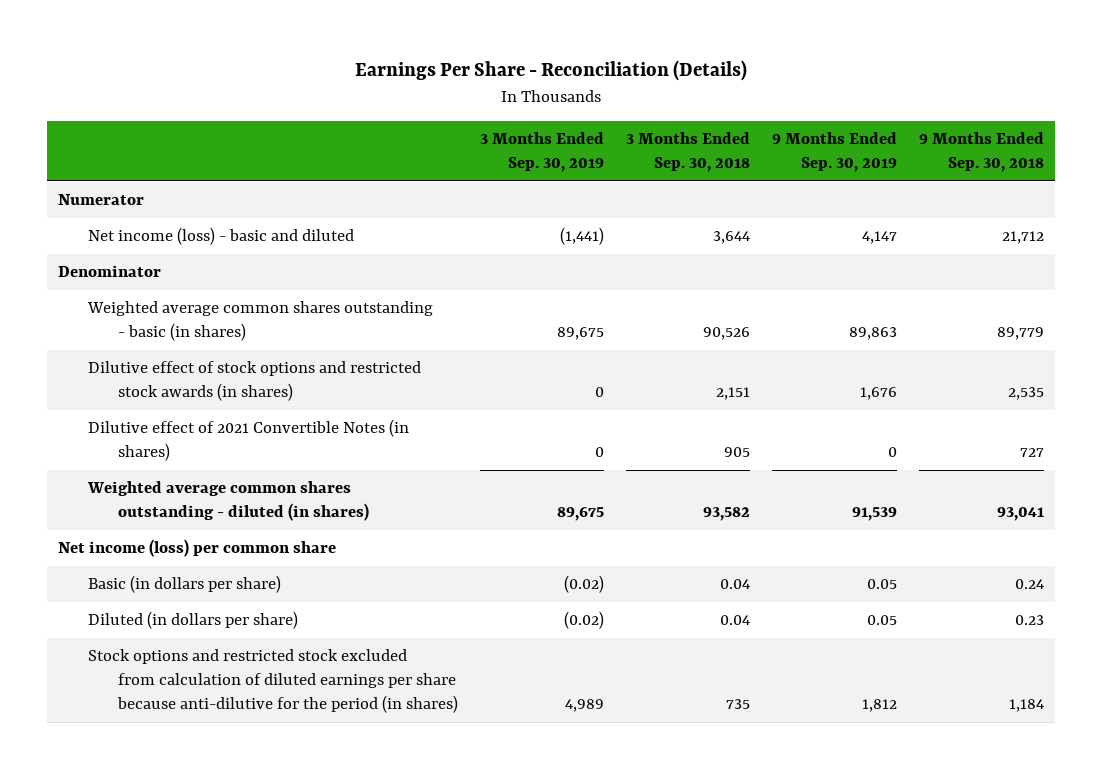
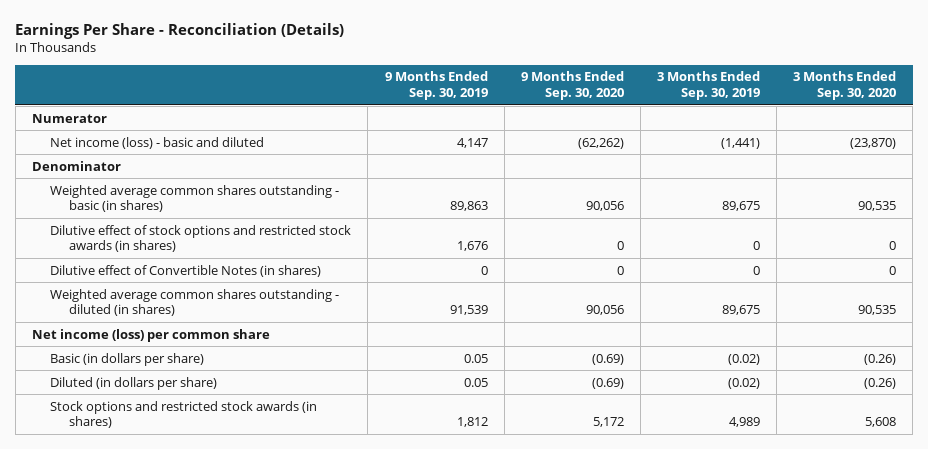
[625,132,750,173] 3 Months Ended Sep. 30, 2018 -> none
[919,132,1045,173] 9 Months Ended Sep. 30, 2018 -> none
none -> [520,71,624,101] 9 Months Ended Sep. 30, 2020
none -> [793,71,897,101] 3 Months Ended Sep. 30, 2020
[87,419,409,462] Dilutive effect of 2021 Convertible Notes (in shares) -> [50,264,322,277] Dilutive effect of Convertible Notes (in shares)
[87,649,458,714] Stock options and restricted stock excluded from calculation of diluted earnings per share because anti-dilutive for the period (in shares) -> [50,400,318,429] Stock options and restricted stock awards (in shares)

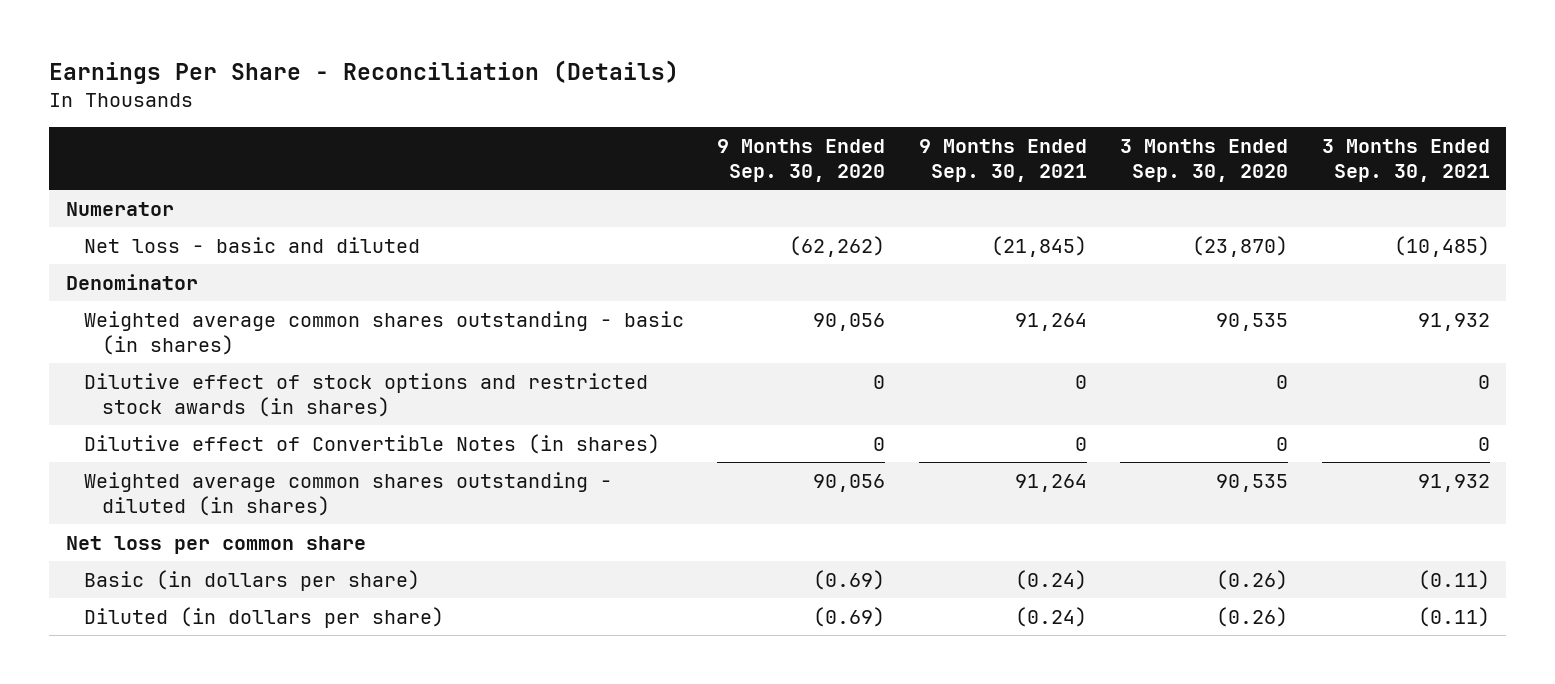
[384,71,488,101] 9 Months Ended Sep. 30, 2019 -> none
[656,71,760,101] 3 Months Ended Sep. 30, 2019 -> none
none -> [918,138,1087,183] 9 Months Ended Sep. 30, 2021
none -> [1321,138,1490,183] 3 Months Ended Sep. 30, 2021
[50,136,265,149] Net income (loss) - basic and diluted -> [83,236,420,253] Net loss - basic and diluted
[31,328,270,342] Net income (loss) per common share -> [65,535,366,554] Net loss per common share
[50,400,318,429] Stock options and restricted stock awards (in shares) -> none

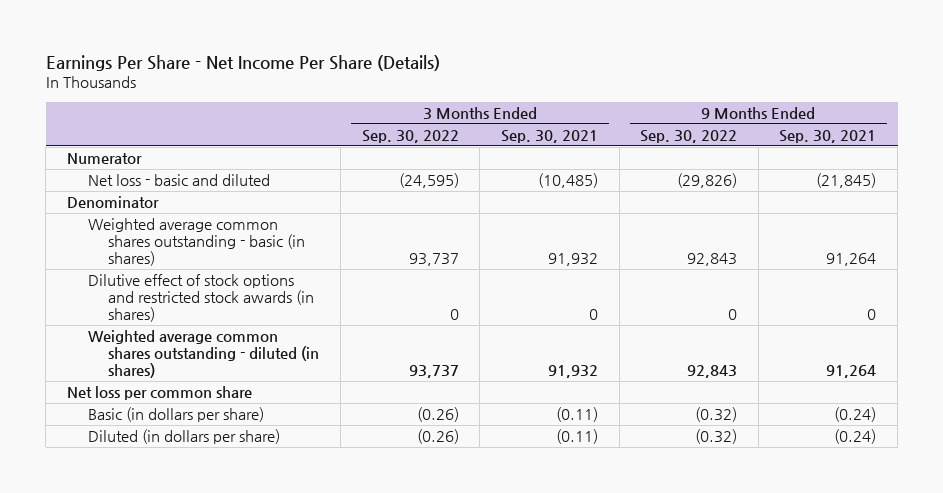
[48,59,679,84] Earnings Per Share - Reconciliation (Details) -> [45,54,440,71] Earnings Per Share - Net Income Per Share (Details)
[717,138,886,183] 9 Months Ended Sep. 30, 2020 -> none
[1120,138,1289,183] 3 Months Ended Sep. 30, 2020 -> none
none -> [361,129,459,143] Sep. 30, 2022
none -> [640,129,738,143] Sep. 30, 2022
[83,433,660,454] Dilutive effect of Convertible Notes (in shares) -> none

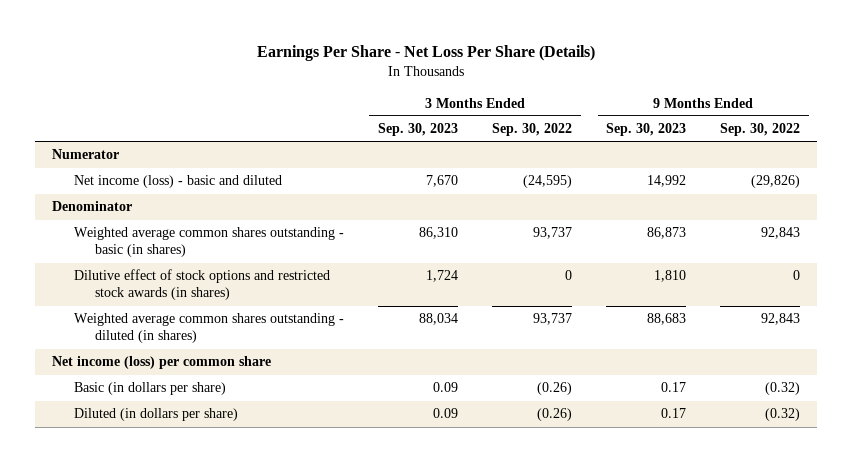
[45,54,440,71] Earnings Per Share - Net Income Per Share (Details) -> [257,45,596,62] Earnings Per Share - Net Loss Per Share (Details)
[500,129,598,143] Sep. 30, 2021 -> none
[779,129,877,143] Sep. 30, 2021 -> none
none -> [377,123,458,137] Sep. 30, 2023
none -> [606,123,687,137] Sep. 30, 2023
[87,174,270,187] Net loss - basic and diluted -> [73,175,282,189] Net income (loss) - basic and diluted
[66,386,252,401] Net loss per common share -> [52,356,272,370] Net income (loss) per common share

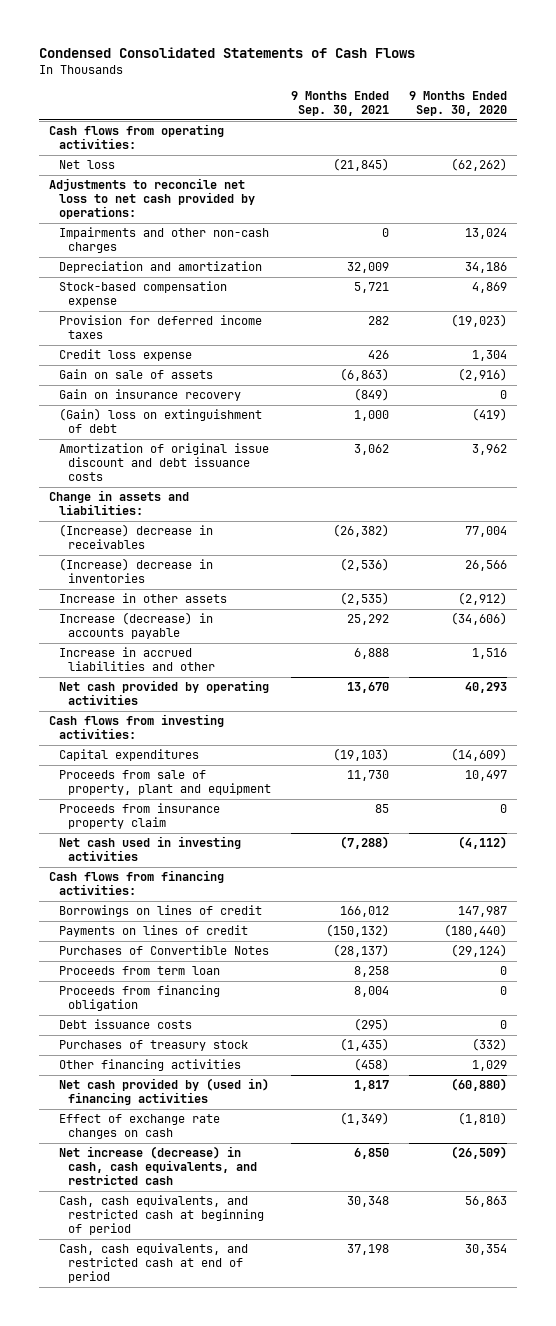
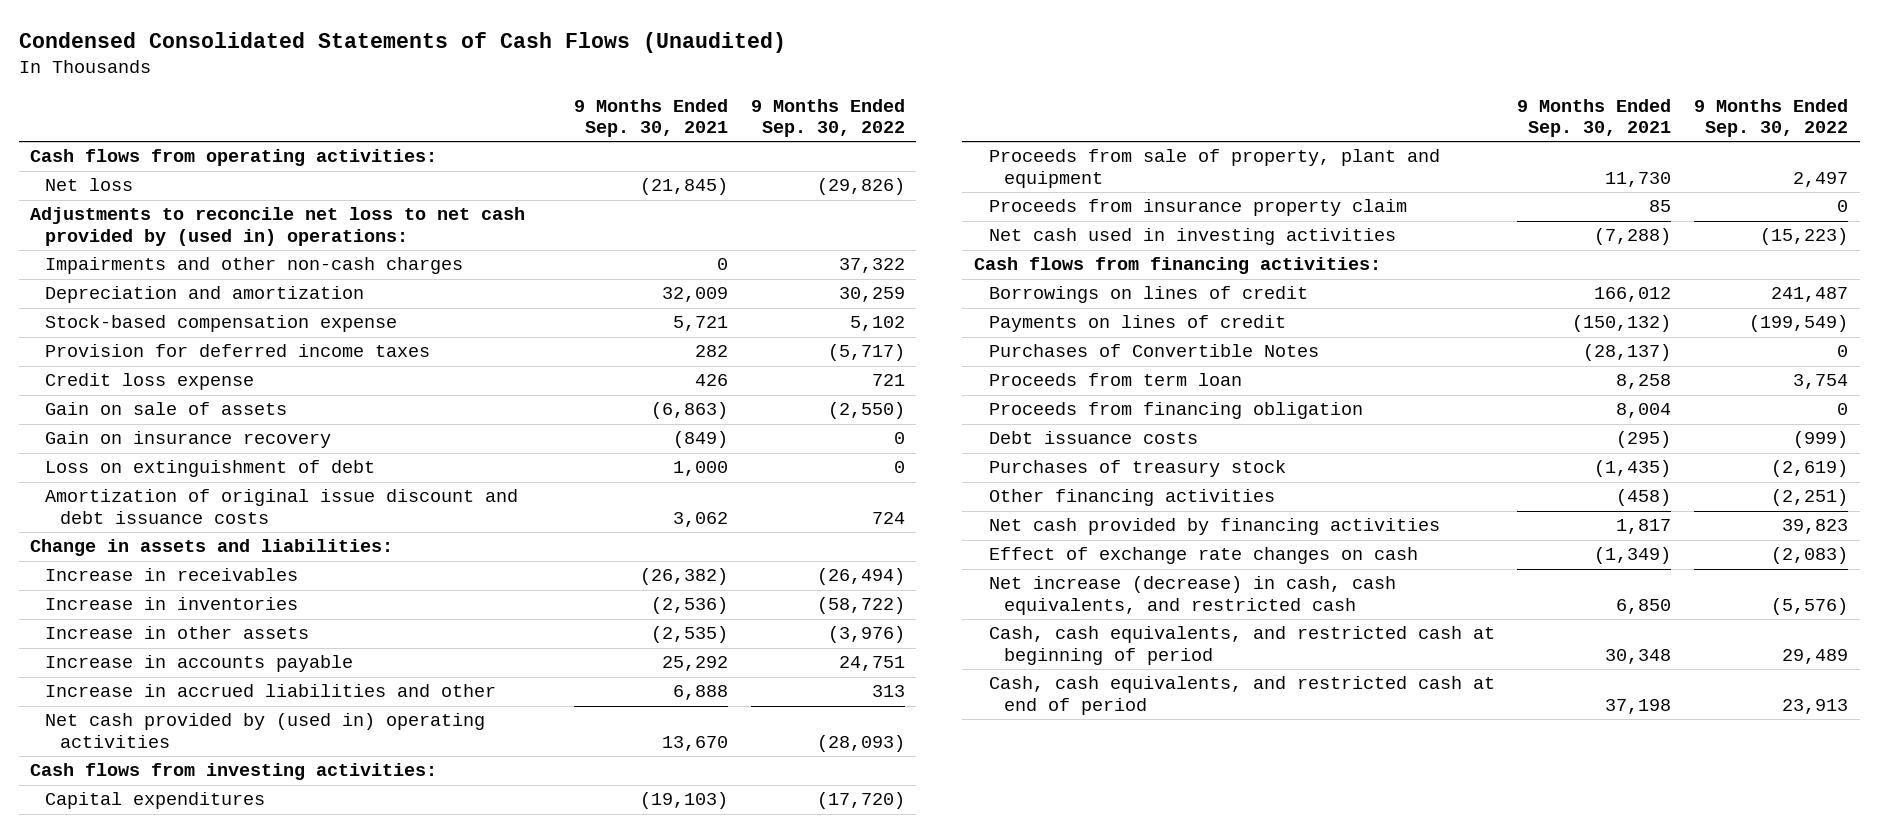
[39,46,416,58] Condensed Consolidated Statements of Cash Flows -> [18,31,786,53] Condensed Consolidated Statements of Cash Flows (Unaudited)
[409,91,508,117] 9 Months Ended Sep. 30, 2020 -> none
none -> [750,98,905,138] 9 Months Ended Sep. 30, 2022
[48,178,255,220] Adjustments to reconcile net loss to net cash provided by operations: -> [30,207,526,246] Adjustments to reconcile net loss to net cash provided by (used in) operations:
[58,408,262,434] (Gain) loss on extinguishment of debt -> [45,460,376,478] Loss on extinguishment of debt
[58,524,213,550] (Increase) decrease in receivables -> [45,568,299,582] Increase in receivables
[58,558,213,584] (Increase) decrease in inventories -> [45,597,299,611] Increase in inventories
[58,612,213,640] Increase (decrease) in accounts payable -> [45,655,354,673] Increase in accounts payable
[58,680,269,706] Net cash provided by operating activities -> [45,713,486,748] Net cash provided by (used in) operating activities
[58,1078,269,1106] Net cash provided by (used in) financing activities -> [988,518,1440,536] Net cash provided by financing activities

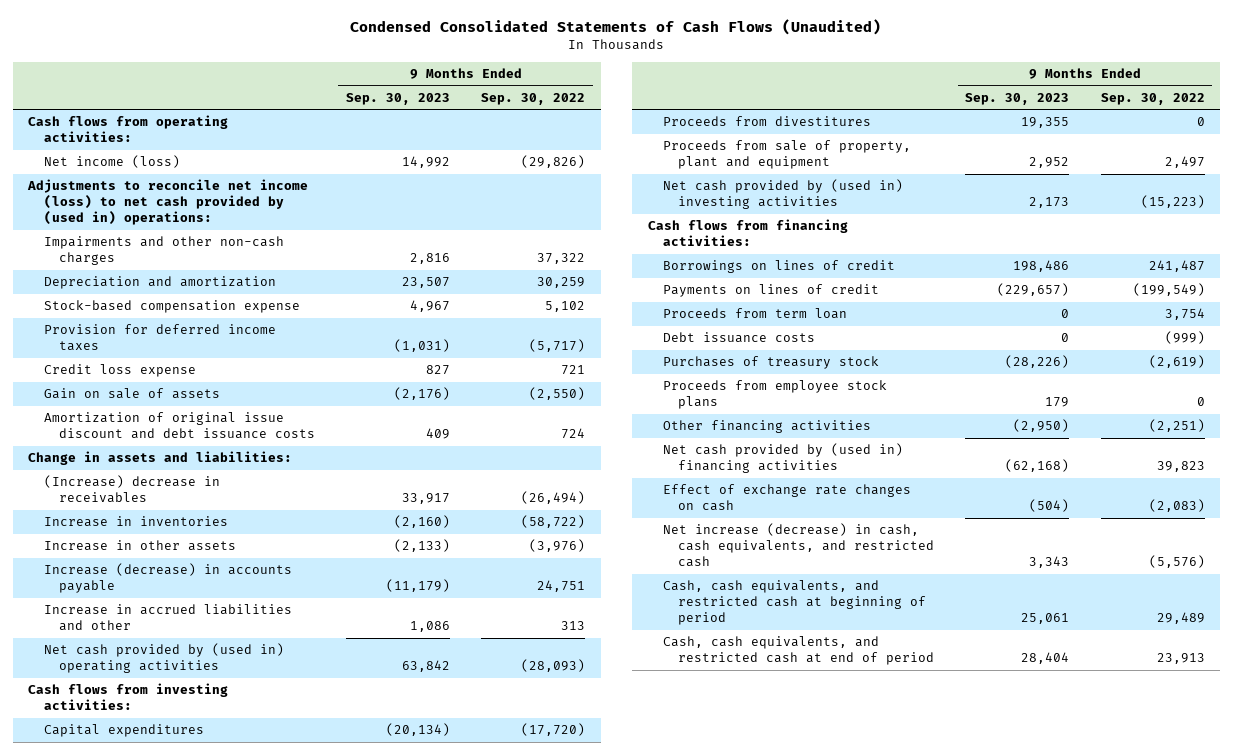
[574,98,729,138] 9 Months Ended Sep. 30, 2021 -> none
none -> [346,92,451,105] Sep. 30, 2023
[45,178,134,192] Net loss -> [43,155,180,169] Net income (loss)
[30,207,526,246] Adjustments to reconcile net loss to net cash provided by (used in) operations: -> [27,179,309,226] Adjustments to reconcile net income (loss) to net cash provided by (used in) operations:
[45,431,332,449] Gain on insurance recovery -> none
[45,460,376,478] Loss on extinguishment of debt -> none
[45,568,299,582] Increase in receivables -> [43,475,220,504] (Increase) decrease in receivables
[45,655,354,673] Increase in accounts payable -> [43,563,292,594] Increase (decrease) in accounts payable
none -> [663,116,872,127] Proceeds from divestitures
[988,199,1407,217] Proceeds from insurance property claim -> none
[988,228,1396,246] Net cash used in investing activities -> [663,179,904,210] Net cash provided by (used in) investing activities
[988,344,1319,358] Purchases of Convertible Notes -> none
[988,402,1363,420] Proceeds from financing obligation -> none
none -> [663,380,888,410] Proceeds from employee stock plans
[988,518,1440,536] Net cash provided by financing activities -> [663,443,904,474] Net cash provided by (used in) financing activities

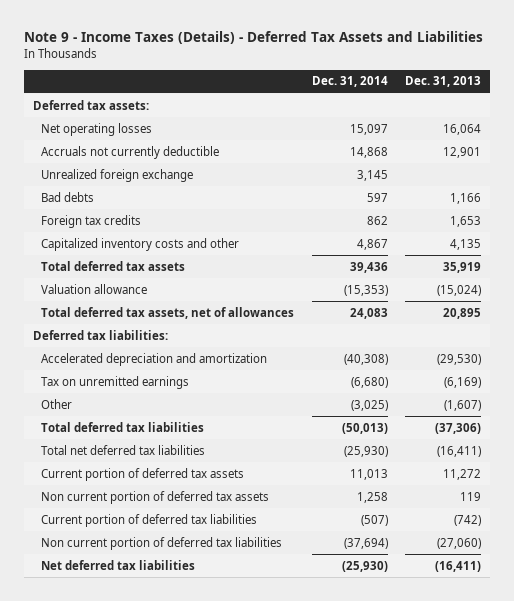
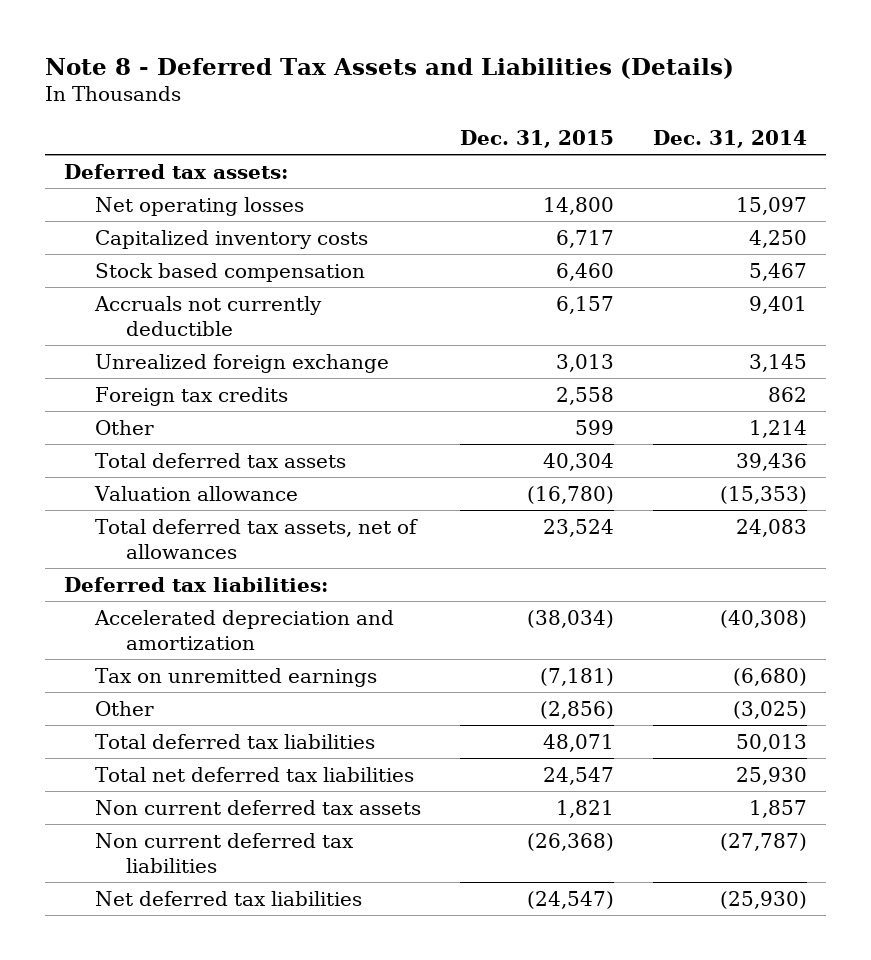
[23,31,483,45] Note 9 - Income Taxes (Details) - Deferred Tax Assets and Liabilities -> [44,57,734,79] Note 8 - Deferred Tax Assets and Liabilities (Details)
[405,76,482,88] Dec. 31, 2013 -> none
none -> [459,129,614,148] Dec. 31, 2015
none -> [95,229,369,249] Capitalized inventory costs
none -> [95,262,366,282] Stock based compensation
[349,146,388,158] 14,868 -> [748,295,807,314] 9,401
[41,191,95,202] Bad debts -> none
[41,237,240,251] Capitalized inventory costs and other -> none
none -> [95,419,155,435] Other
[41,467,245,481] Current portion of deferred tax assets -> none
[41,513,258,527] Current portion of deferred tax liabilities -> none
[341,422,388,434] (50,013) -> [735,733,807,752] 50,013
[343,445,388,457] (25,930) -> [735,766,807,785] 25,930
[41,490,270,504] Non current portion of deferred tax assets -> [95,799,422,815] Non current deferred tax assets
[356,491,388,503] 1,258 -> [748,799,807,818] 1,857
[41,536,283,550] Non current portion of deferred tax liabilities -> [95,832,355,873] Non current deferred tax liabilities
[343,537,388,549] (37,694) -> [719,832,807,851] (27,787)

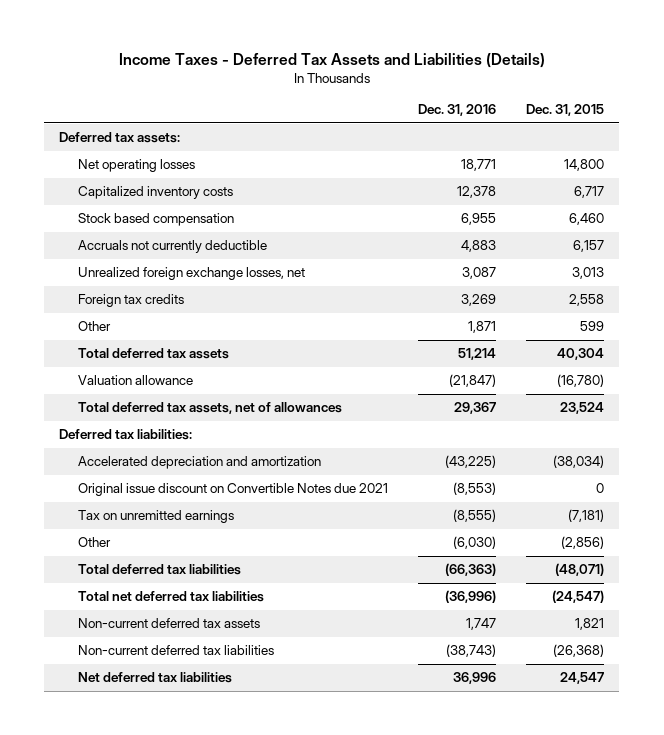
[44,57,734,79] Note 8 - Deferred Tax Assets and Liabilities (Details) -> [118,52,545,68] Income Taxes - Deferred Tax Assets and Liabilities (Details)
[652,129,807,148] Dec. 31, 2014 -> none
none -> [418,104,497,117] Dec. 31, 2016
[95,353,390,373] Unrealized foreign exchange -> [77,267,305,281] Unrealized foreign exchange losses, net
none -> [77,483,388,497] Original issue discount on Convertible Notes due 2021
[542,733,614,752] 48,071 -> [555,563,605,577] (48,071)
[542,766,614,785] 24,547 -> [552,590,605,604] (24,547)
[95,799,422,815] Non current deferred tax assets -> [77,618,260,629] Non-current deferred tax assets
[95,832,355,873] Non current deferred tax liabilities -> [77,645,274,656] Non-current deferred tax liabilities
[526,890,614,909] (24,547) -> [560,672,605,685] 24,547

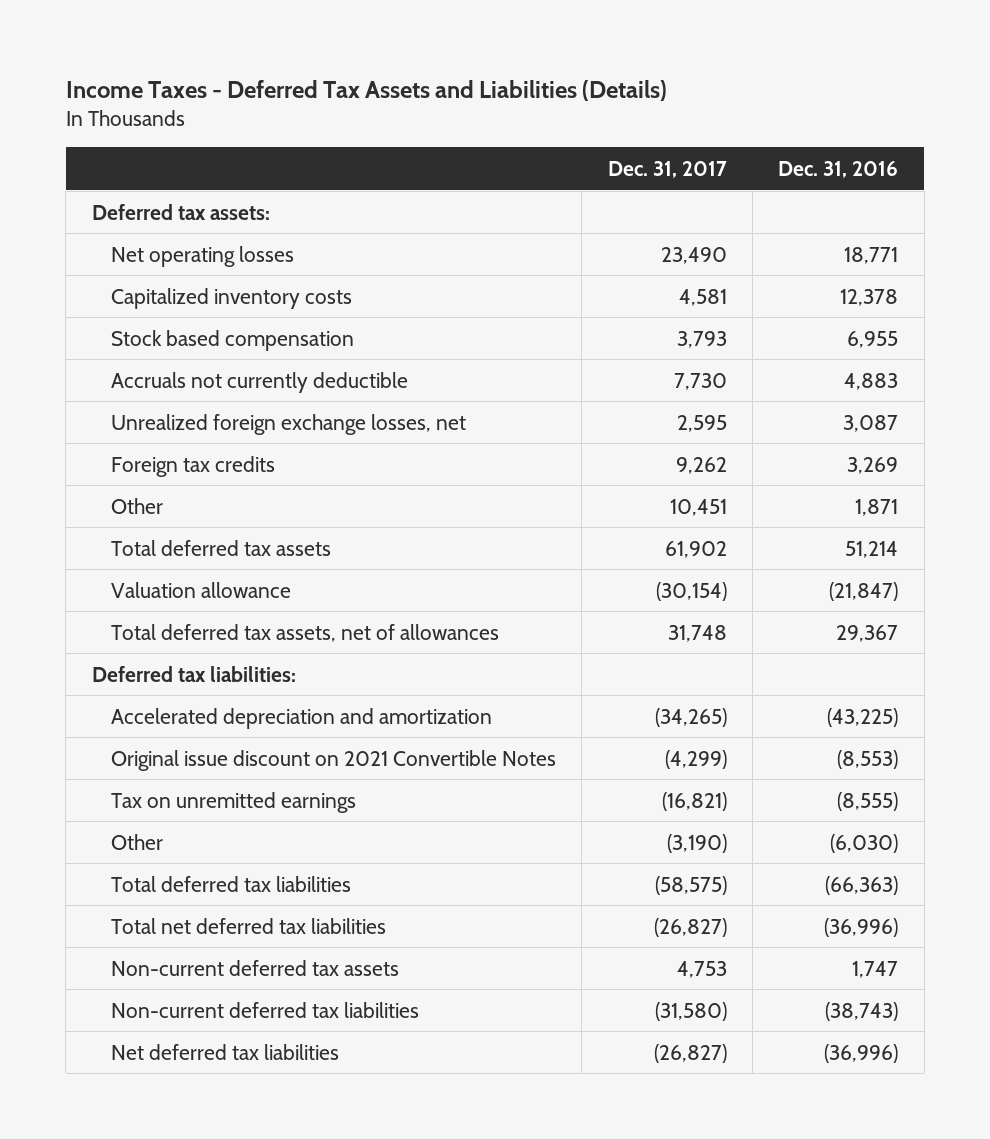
[526,104,605,117] Dec. 31, 2015 -> none
none -> [607,160,727,178] Dec. 31, 2017
[77,483,388,497] Original issue discount on Convertible Notes due 2021 -> [110,749,556,771] Original issue discount on 2021 Convertible Notes
[453,672,497,685] 36,996 -> [824,1043,899,1063] (36,996)

